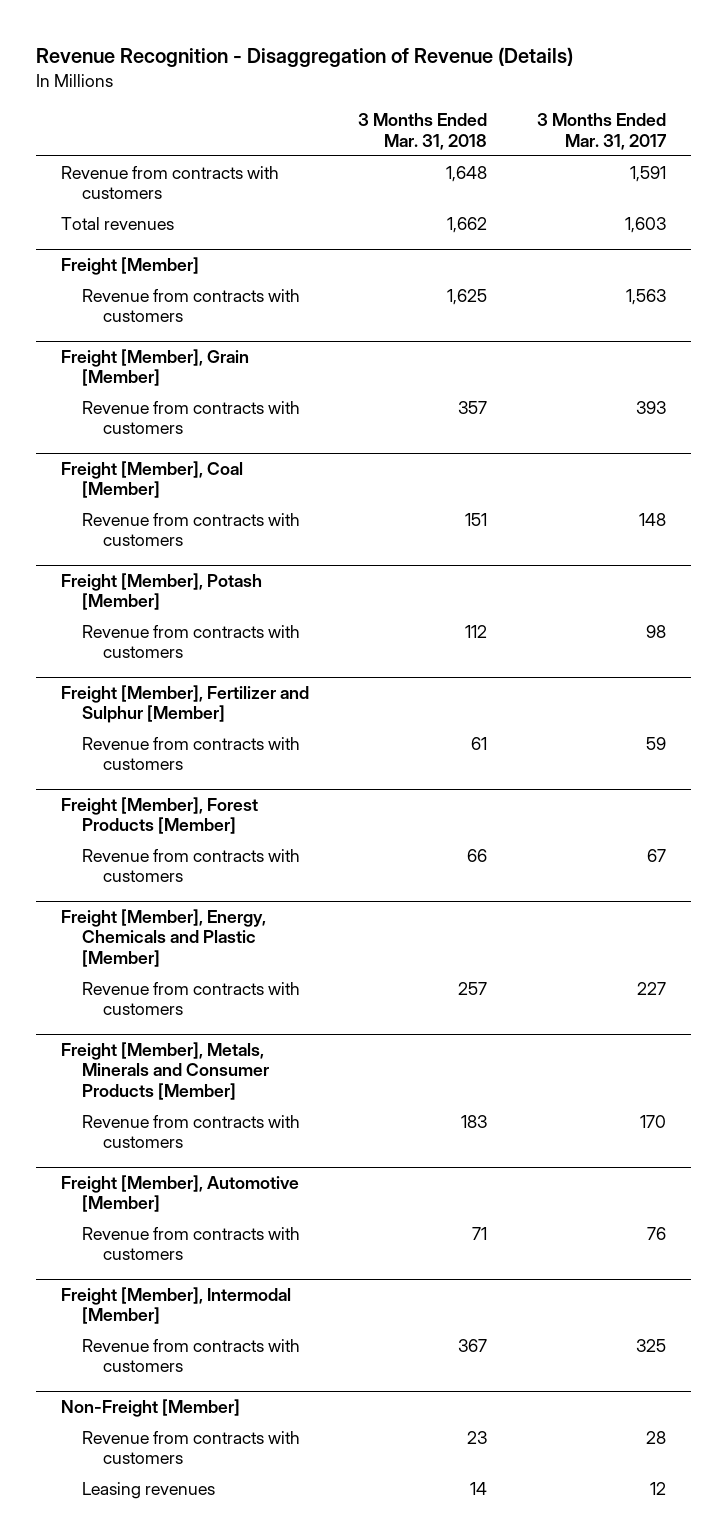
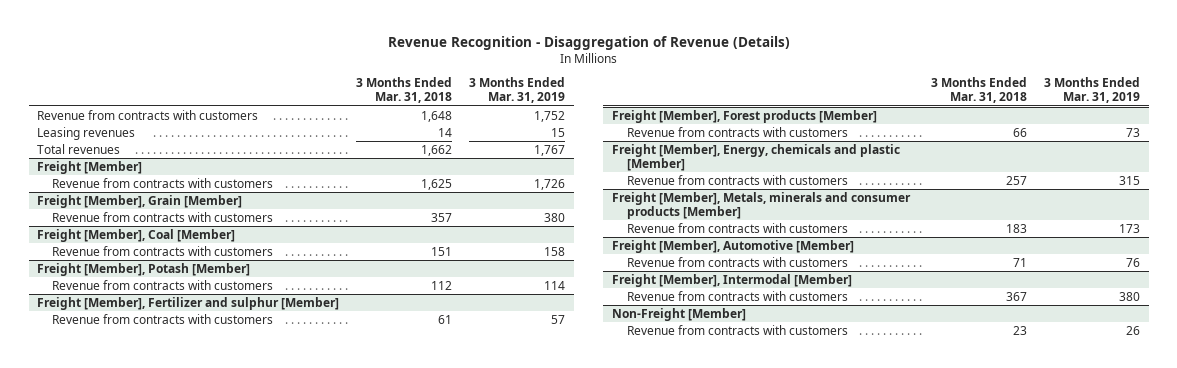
[536,113,667,150] 3 Months Ended Mar. 31, 2017 -> none
none -> [469,77,566,104] 3 Months Ended Mar. 31, 2019
none -> [37,126,136,140] Leasing revenues
[60,684,309,724] Freight [Member], Fertilizer and Sulphur [Member] -> [37,296,340,310] Freight [Member], Fertilizer and sulphur [Member]
[60,796,258,835] Freight [Member], Forest Products [Member] -> [611,109,877,123] Freight [Member], Forest products [Member]
[60,908,266,968] Freight [Member], Energy, Chemicals and Plastic [Member] -> [611,143,900,171] Freight [Member], Energy, chemicals and plastic [Member]
[60,1041,269,1101] Freight [Member], Metals, Minerals and Consumer Products [Member] -> [611,191,911,219] Freight [Member], Metals, minerals and consumer products [Member]
[81,1481,215,1499] Leasing revenues -> none

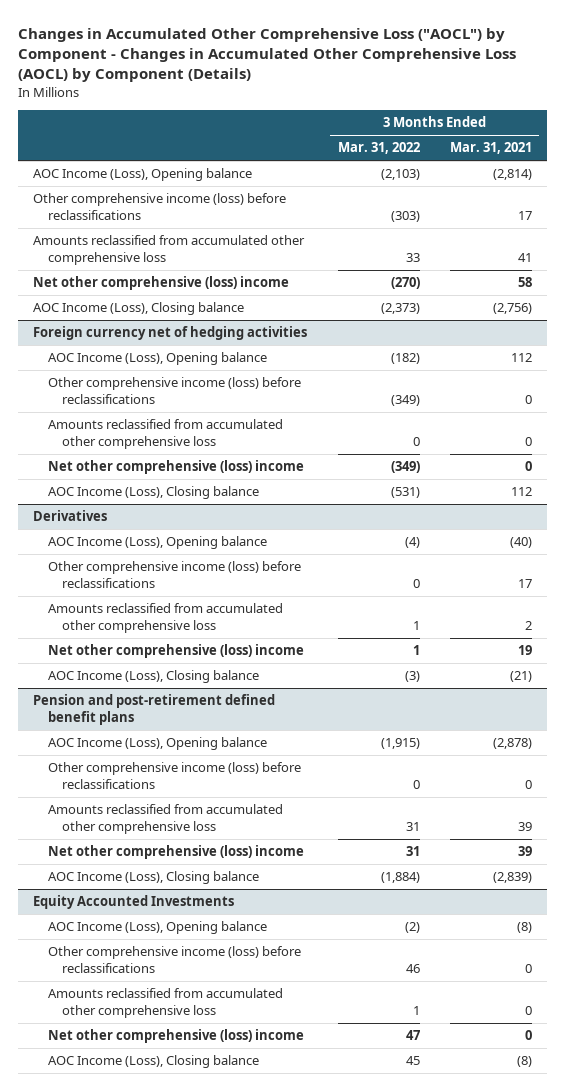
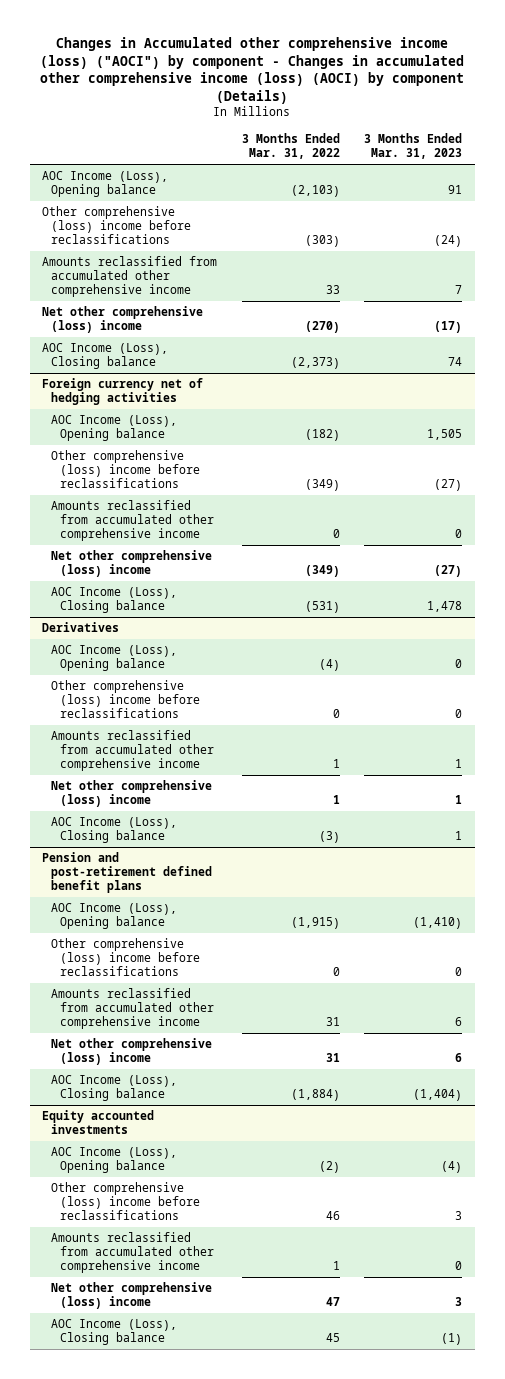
[18,27,517,83] Changes in Accumulated Other Comprehensive Loss ("AOCL") by Component - Changes in Accumulated Other Comprehensive Loss (AOCL) by Component (Details) -> [40,36,465,105] Changes in Accumulated other comprehensive income (loss) ("AOCI") by component - Changes in accumulated other comprehensive income (loss) (AOCI) by component (Details)
[449,142,532,155] Mar. 31, 2021 -> none
none -> [364,133,463,160] 3 Months Ended Mar. 31, 2023
[33,193,287,220] Other comprehensive income (loss) before reclassifications -> [42,206,191,245] Other comprehensive (loss) income before reclassifications
[33,235,306,265] Amounts reclassified from accumulated other comprehensive loss -> [42,256,218,298] Amounts reclassified from accumulated other comprehensive income
[47,377,301,404] Other comprehensive income (loss) before reclassifications -> [50,450,200,489] Other comprehensive (loss) income before reclassifications
[47,419,283,449] Amounts reclassified from accumulated other comprehensive loss -> [50,500,214,542] Amounts reclassified from accumulated other comprehensive income
[47,561,301,588] Other comprehensive income (loss) before reclassifications -> [50,680,200,719] Other comprehensive (loss) income before reclassifications
[47,603,283,633] Amounts reclassified from accumulated other comprehensive loss -> [50,730,214,772] Amounts reclassified from accumulated other comprehensive income
[47,762,301,789] Other comprehensive income (loss) before reclassifications -> [50,938,200,977] Other comprehensive (loss) income before reclassifications
[47,804,283,834] Amounts reclassified from accumulated other comprehensive loss -> [50,988,214,1030] Amounts reclassified from accumulated other comprehensive income
[33,895,235,910] Equity Accounted Investments -> [42,1110,155,1135] Equity accounted investments
[47,946,301,973] Other comprehensive income (loss) before reclassifications -> [50,1182,200,1221] Other comprehensive (loss) income before reclassifications
[47,988,283,1018] Amounts reclassified from accumulated other comprehensive loss -> [50,1232,214,1274] Amounts reclassified from accumulated other comprehensive income

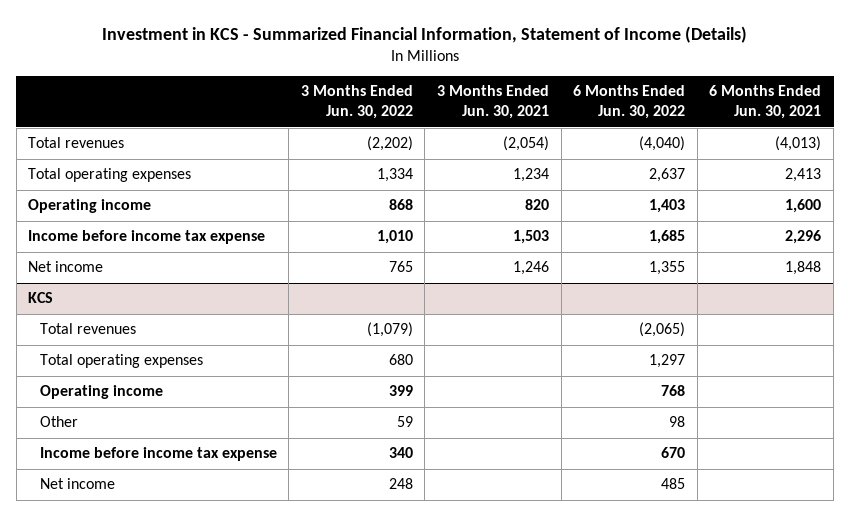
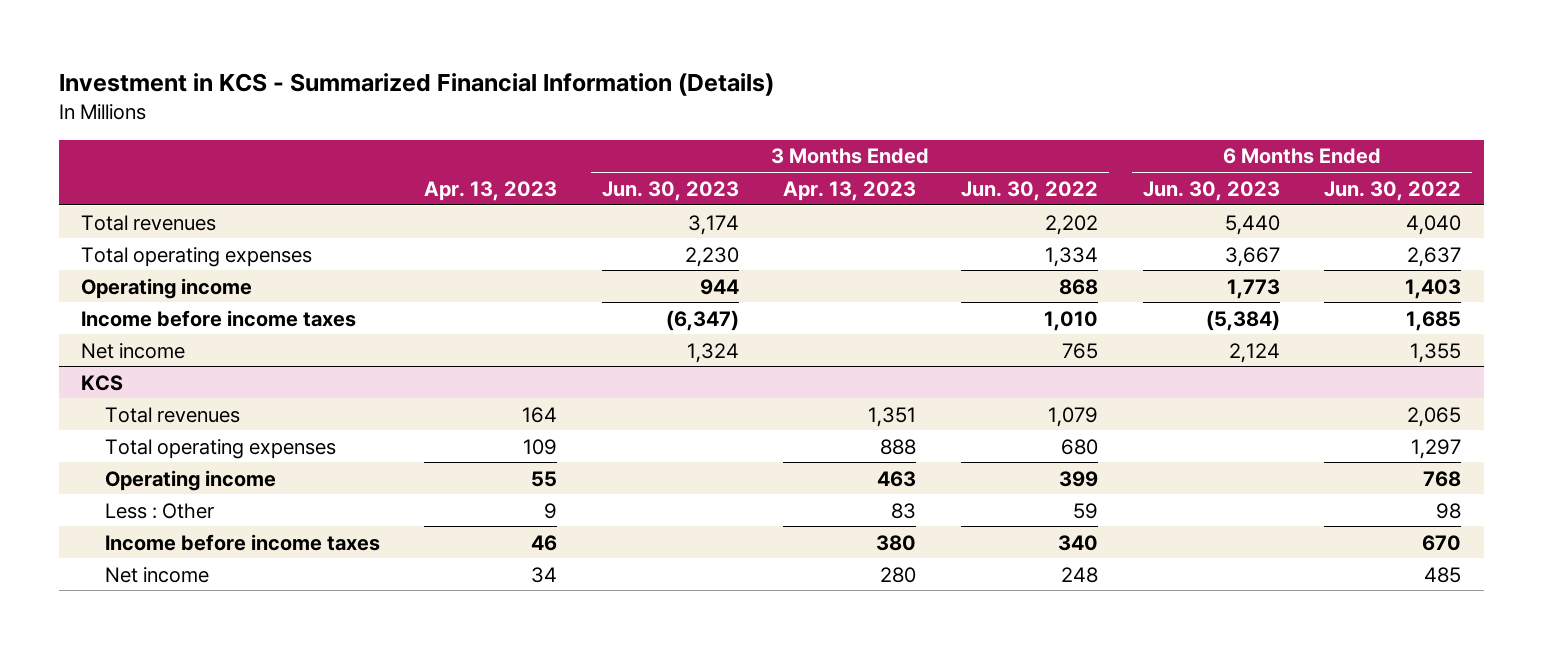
[101,26,747,44] Investment in KCS - Summarized Financial Information, Statement of Income (Details) -> [59,73,775,97] Investment in KCS - Summarized Financial Information (Details)
[437,85,550,120] 3 Months Ended Jun. 30, 2021 -> none
[709,85,822,120] 6 Months Ended Jun. 30, 2021 -> none
none -> [424,180,558,201] Apr. 13, 2023
none -> [601,180,739,201] Jun. 30, 2023
none -> [783,180,917,201] Apr. 13, 2023
none -> [1142,180,1280,201] Jun. 30, 2023
[366,136,413,152] (2,202) -> [1045,214,1099,235] 2,202
[639,136,686,152] (4,040) -> [1406,214,1462,235] 4,040
[28,230,266,245] Income before income tax expense -> [81,309,357,327] Income before income taxes
[366,322,413,338] (1,079) -> [1048,406,1099,427] 1,079
[639,322,686,338] (2,065) -> [1407,406,1462,427] 2,065
[39,416,78,428] Other -> [104,502,214,519] Less : Other
[39,447,277,462] Income before income tax expense -> [104,533,380,551] Income before income taxes

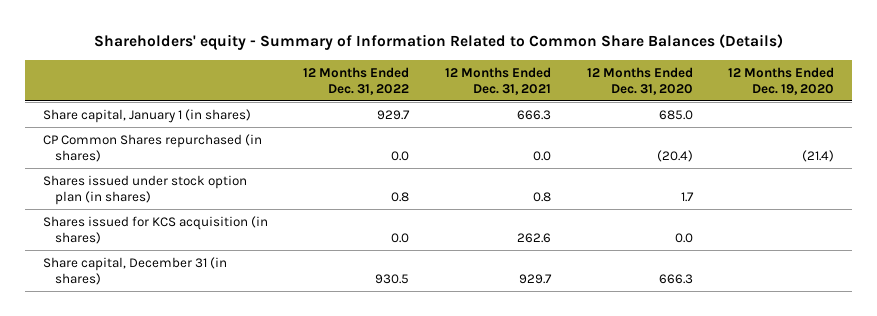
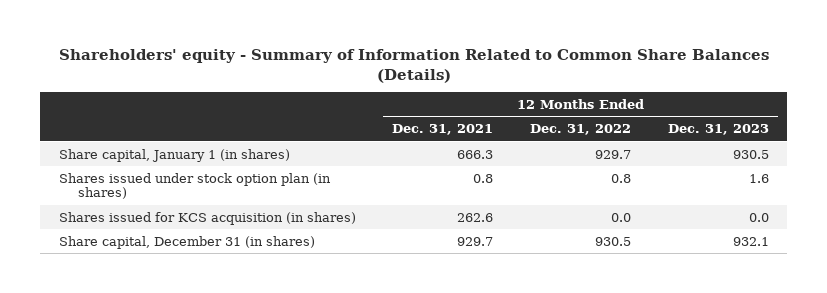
[586,66,693,95] 12 Months Ended Dec. 31, 2020 -> none
[728,66,835,95] 12 Months Ended Dec. 19, 2020 -> none
none -> [667,124,769,136] Dec. 31, 2023
[42,133,262,162] CP Common Shares repurchased (in shares) -> none

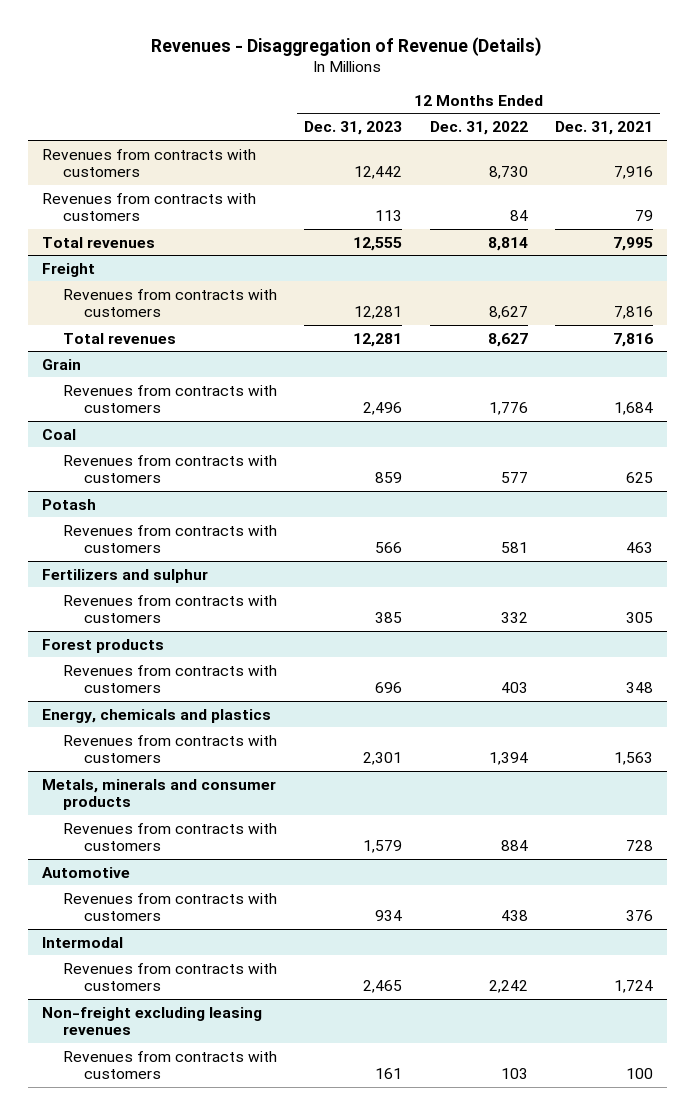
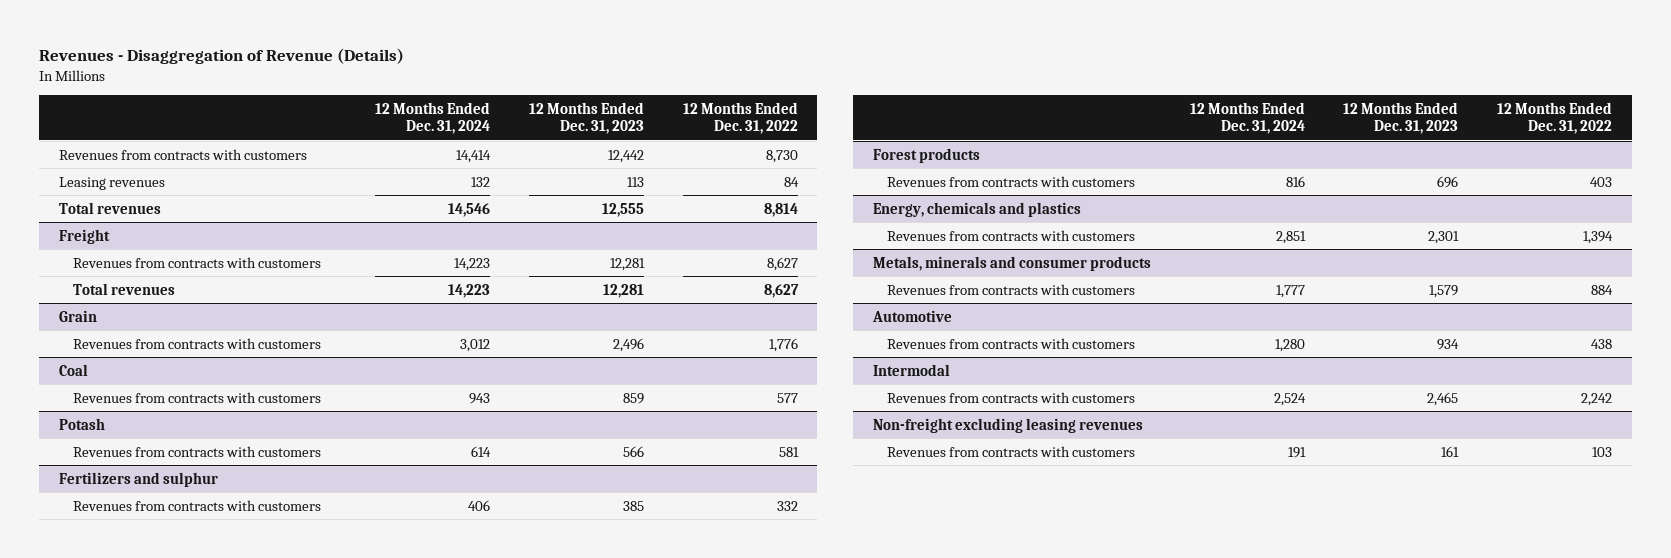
[555,121,654,136] Dec. 31, 2021 -> none
none -> [375,101,491,134] 12 Months Ended Dec. 31, 2024
[41,192,256,222] Revenues from contracts with customers -> [58,176,165,190] Leasing revenues

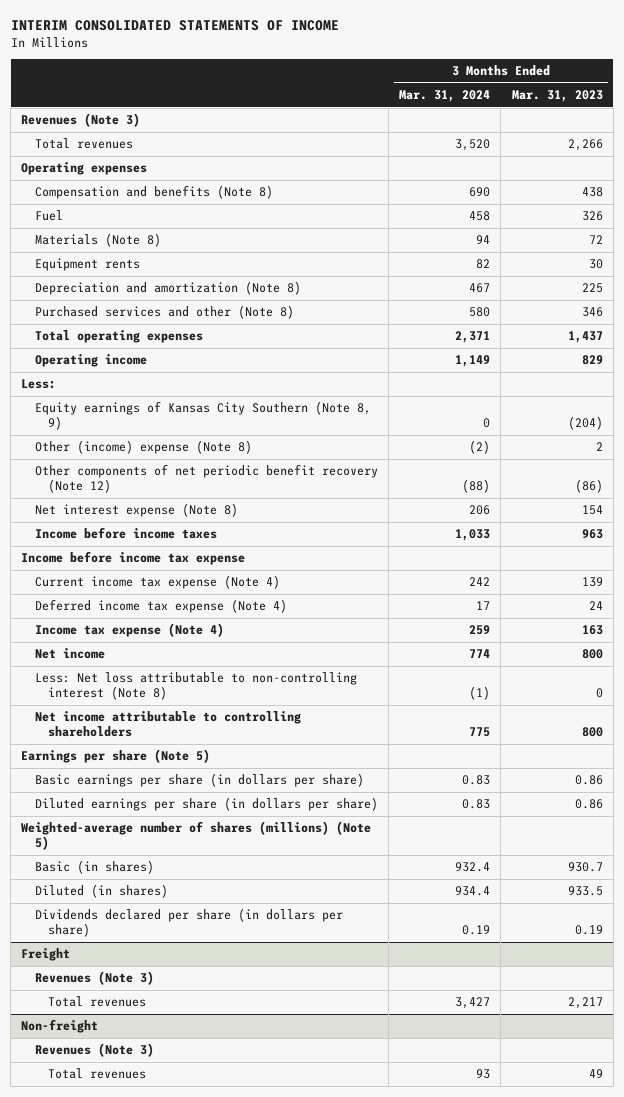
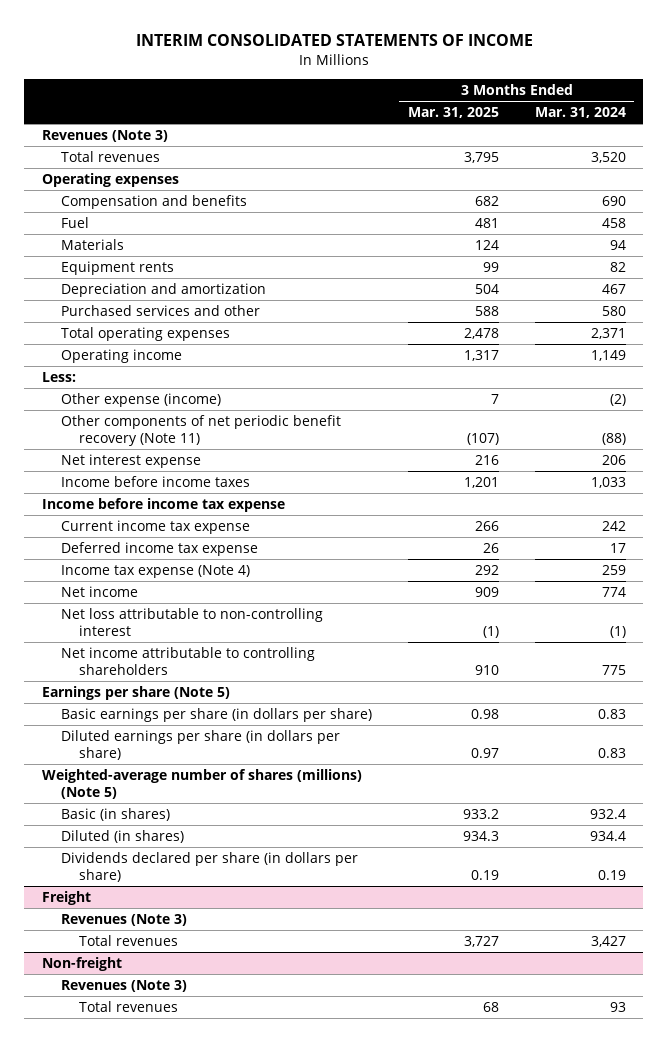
[511,90,603,103] Mar. 31, 2023 -> none
none -> [407,107,499,119] Mar. 31, 2025
[34,185,273,200] Compensation and benefits (Note 8) -> [60,195,247,210] Compensation and benefits
[34,233,161,248] Materials (Note 8) -> [60,239,124,251] Materials
[34,281,301,296] Depreciation and amortization (Note 8) -> [60,283,266,298] Depreciation and amortization
[34,305,294,320] Purchased services and other (Note 8) -> [60,305,260,317] Purchased services and other
[34,401,371,430] Equity earnings of Kansas City Southern (Note 8, 9) -> none
[34,440,252,455] Other (income) expense (Note 8) -> [60,393,221,408] Other expense (income)
[34,464,378,493] Other components of net periodic benefit recovery (Note 12) -> [60,415,341,447] Other components of net periodic benefit recovery (Note 11)
[34,503,238,518] Net interest expense (Note 8) -> [60,454,201,469] Net interest expense
[34,575,280,590] Current income tax expense (Note 4) -> [60,520,250,535] Current income tax expense
[34,599,287,614] Deferred income tax expense (Note 4) -> [60,542,258,557] Deferred income tax expense
[34,672,357,700] Less: Net loss attributable to non-controlling interest (Note 8) -> [60,608,323,637] Net loss attributable to non-controlling interest

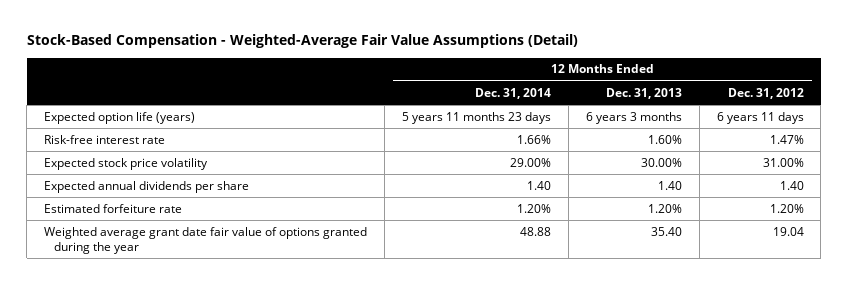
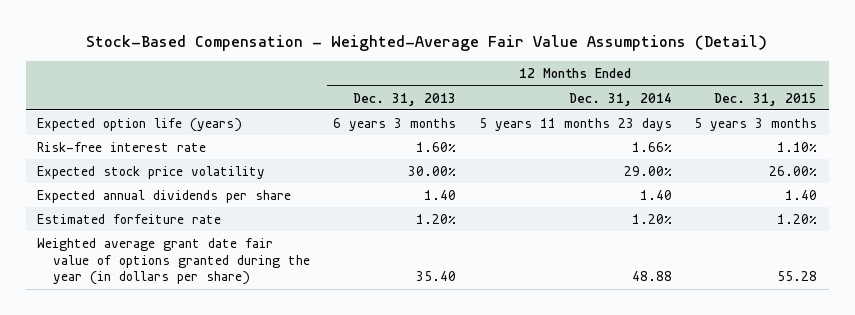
[727,87,804,99] Dec. 31, 2012 -> none
none -> [714,92,818,106] Dec. 31, 2015
[44,226,368,254] Weighted average grant date fair value of options granted during the year -> [37,237,311,286] Weighted average grant date fair value of options granted during the year (in dollars per share)

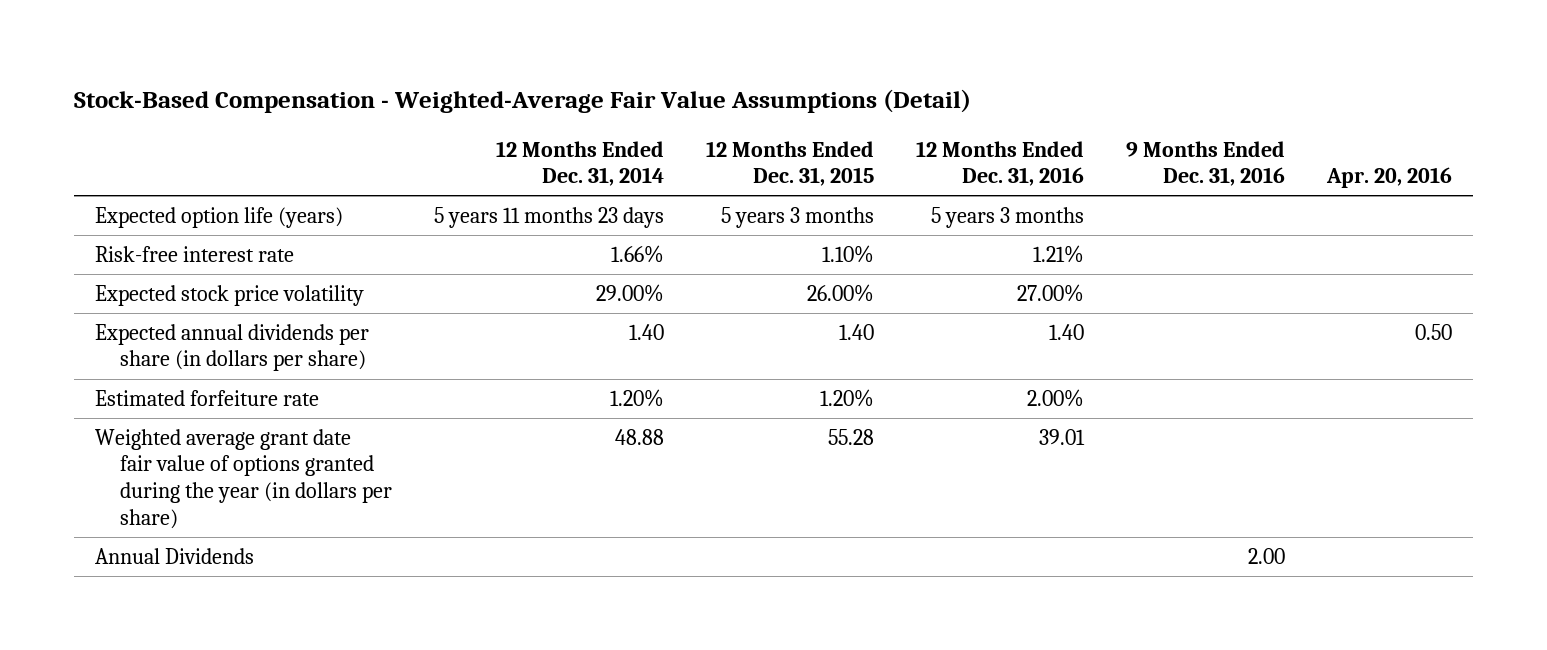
[353,92,457,106] Dec. 31, 2013 -> none
none -> [915,140,1084,187] 12 Months Ended Dec. 31, 2016
none -> [1126,140,1286,187] 9 Months Ended Dec. 31, 2016
none -> [1326,167,1453,189] Apr. 20, 2016
[37,189,292,203] Expected annual dividends per share -> [94,323,369,372] Expected annual dividends per share (in dollars per share)
none -> [94,547,254,564] Annual Dividends

